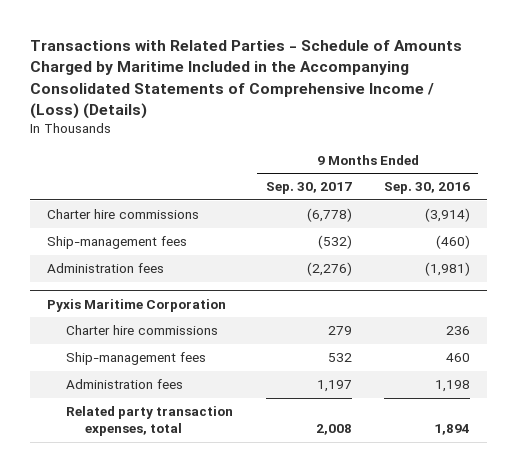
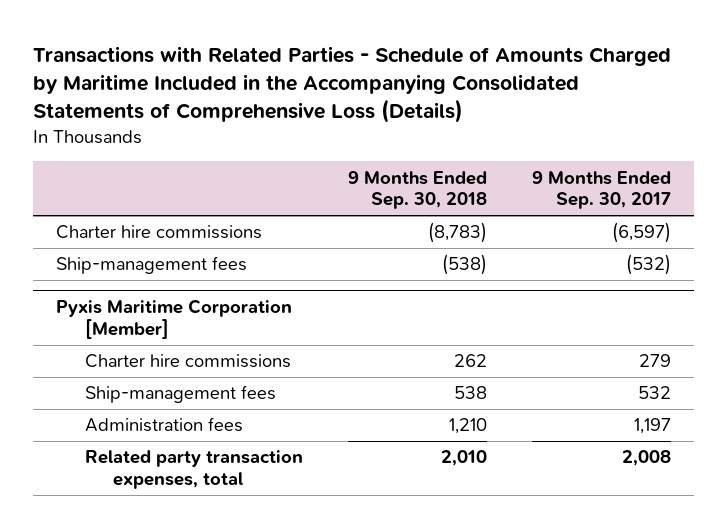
[30,40,463,119] Transactions with Related Parties - Schedule of Amounts Charged by Maritime Included in the Accompanying Consolidated Statements of Comprehensive Income / (Loss) (Details) -> [33,45,672,124] Transactions with Related Parties - Schedule of Amounts Charged by Maritime Included in the Accompanying Consolidated Statements of Comprehensive Loss (Details)
[384,182,471,195] Sep. 30, 2016 -> none
none -> [347,170,487,210] 9 Months Ended Sep. 30, 2018
[306,208,352,223] (6,778) -> [612,222,672,244] (6,597)
[46,263,164,274] Administration fees -> none
[46,298,226,312] Pyxis Maritime Corporation -> [55,299,292,339] Pyxis Maritime Corporation [Member]

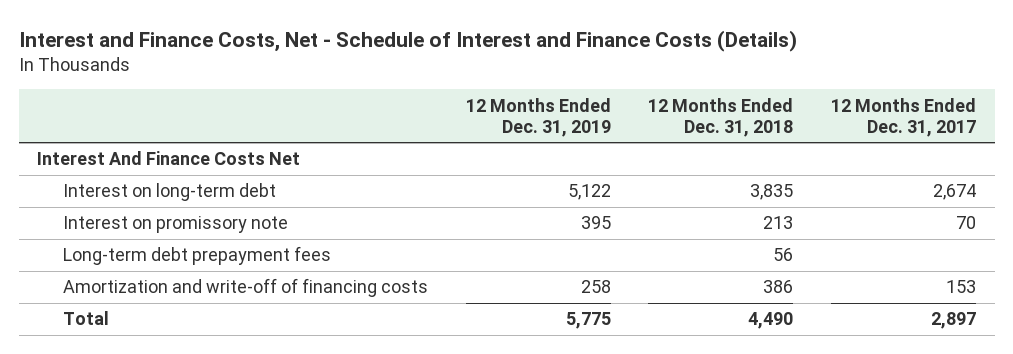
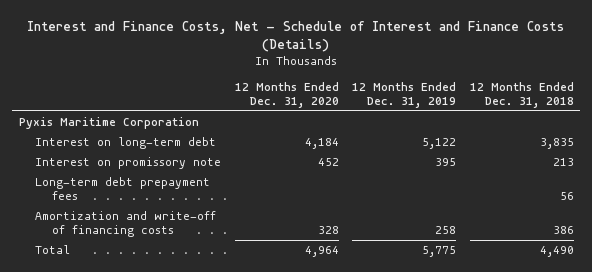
[831,97,977,137] 12 Months Ended Dec. 31, 2017 -> none
none -> [234,81,339,108] 12 Months Ended Dec. 31, 2020
[37,151,301,166] Interest And Finance Costs Net -> [18,117,199,130] Pyxis Maritime Corporation

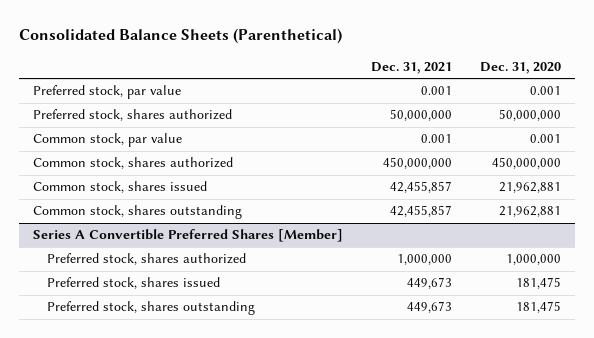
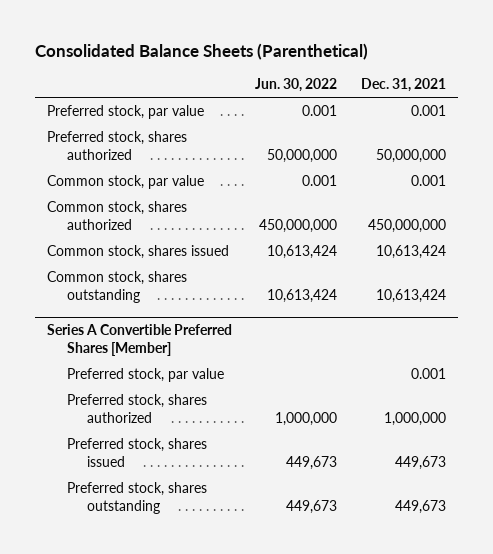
[479,61,561,74] Dec. 31, 2020 -> none
none -> [255,78,338,93] Jun. 30, 2022
[389,181,452,194] 42,455,857 -> [376,245,447,260] 10,613,424
[389,205,452,218] 42,455,857 -> [376,289,447,304] 10,613,424
none -> [66,368,224,383] Preferred stock, par value

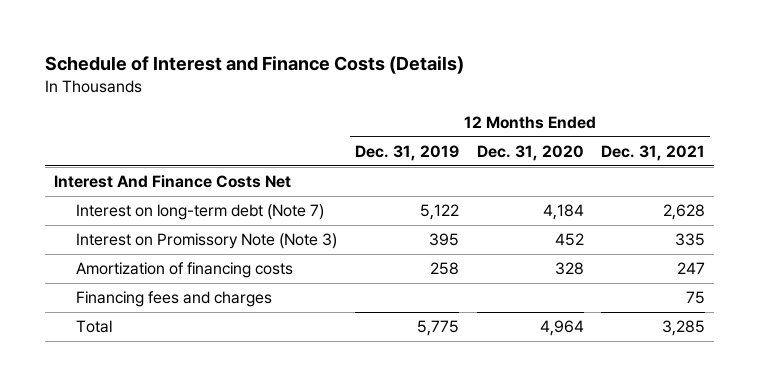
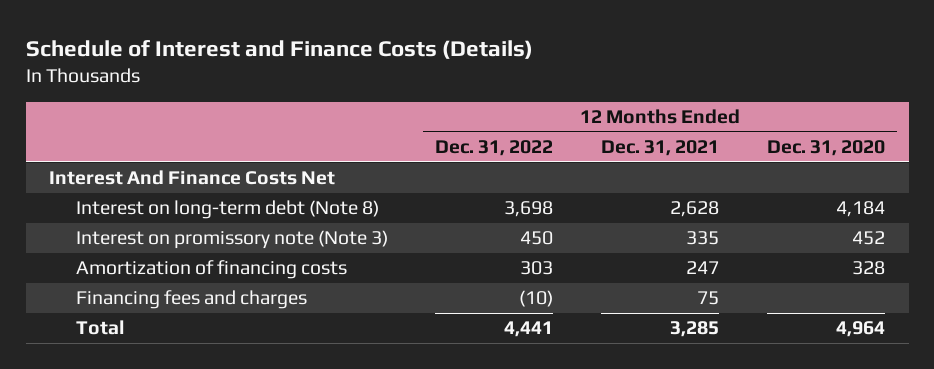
[354,144,459,161] Dec. 31, 2019 -> none
none -> [435,139,554,156] Dec. 31, 2022
[75,204,324,221] Interest on long-term debt (Note 7) -> [75,200,379,220] Interest on long-term debt (Note 8)
[75,233,337,250] Interest on Promissory Note (Note 3) -> [75,230,388,250] Interest on promissory note (Note 3)

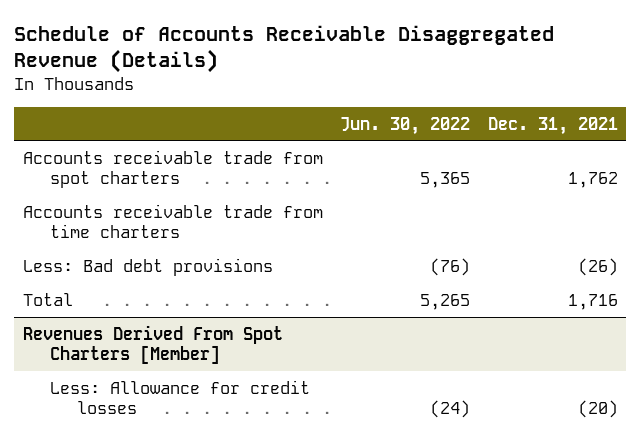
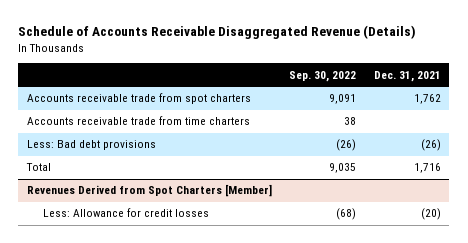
[340,116,471,135] Jun. 30, 2022 -> none
none -> [289,70,357,82] Sep. 30, 2022
[22,324,283,365] Revenues Derived From Spot Charters [Member] -> [26,184,272,198] Revenues Derived from Spot Charters [Member]

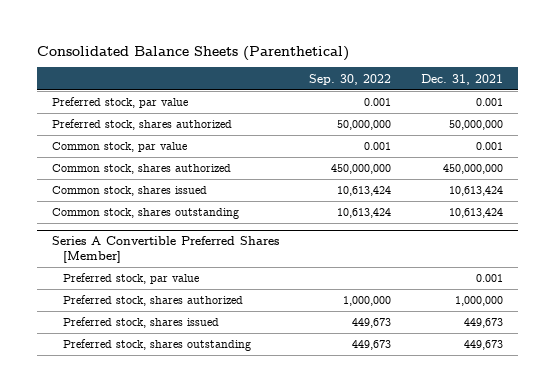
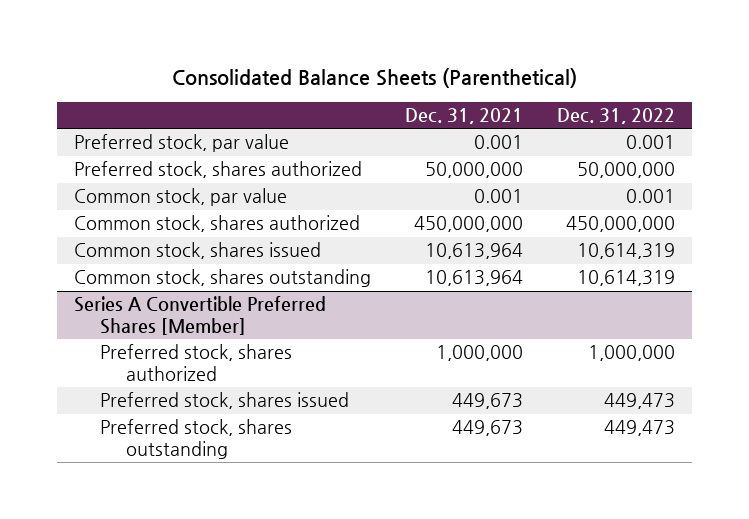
[308,73,391,85] Sep. 30, 2022 -> none
none -> [556,107,675,124] Dec. 31, 2022
[448,186,503,197] 10,613,424 -> [424,243,523,260] 10,613,964
[448,208,503,219] 10,613,424 -> [424,270,523,287] 10,613,964
[63,273,200,285] Preferred stock, par value -> none

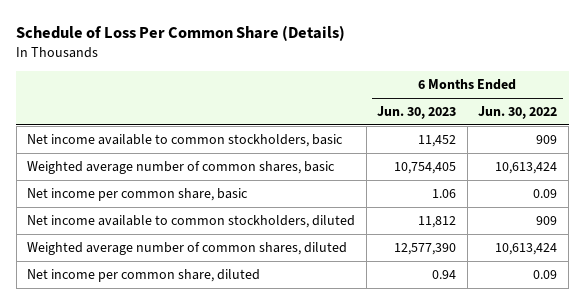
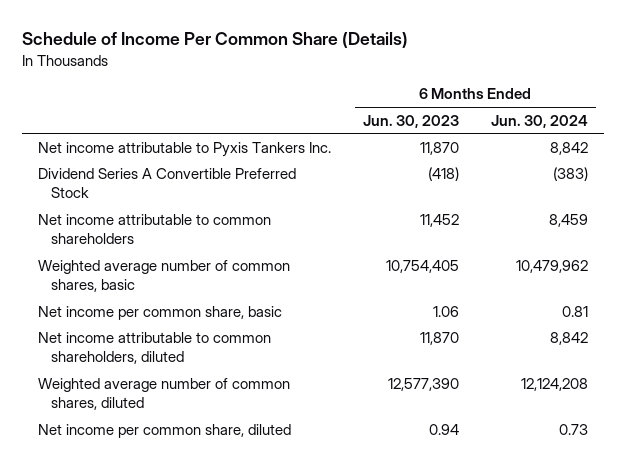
[16,25,346,42] Schedule of Loss Per Common Share (Details) -> [21,32,408,49] Schedule of Income Per Common Share (Details)
[478,106,558,120] Jun. 30, 2022 -> none
none -> [490,114,588,128] Jun. 30, 2024
none -> [37,141,331,157] Net income attributable to Pyxis Tankers Inc.
none -> [37,167,296,199] Dividend Series A Convertible Preferred Stock
[27,134,344,148] Net income available to common stockholders, basic -> [37,213,271,245] Net income attributable to common shareholders
[27,215,356,229] Net income available to common stockholders, diluted -> [37,331,271,365] Net income attributable to common shareholders, diluted
[418,216,457,229] 11,812 -> [419,331,459,345] 11,870

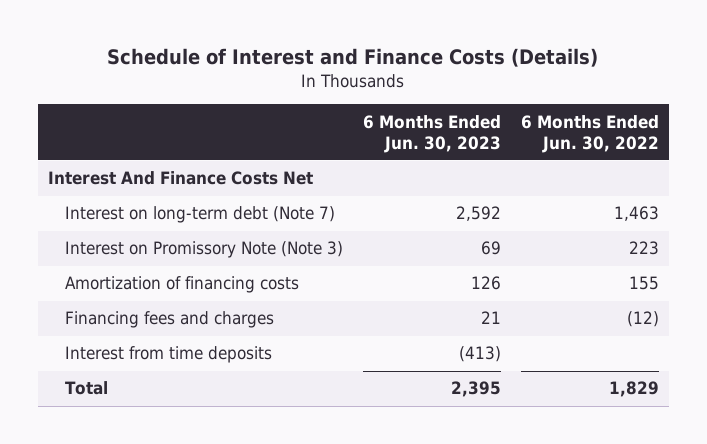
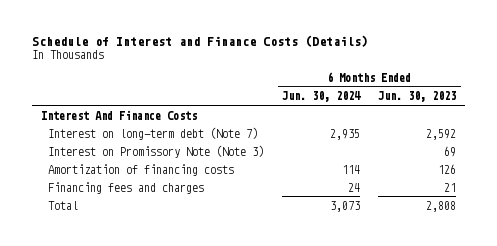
[520,114,659,153] 6 Months Ended Jun. 30, 2022 -> none
none -> [282,91,362,103] Jun. 30, 2024
[47,171,313,186] Interest And Finance Costs Net -> [40,109,197,120] Interest And Finance Costs
[65,346,273,364] Interest from time deposits -> none
[450,381,501,398] 2,395 -> [426,200,457,212] 2,808

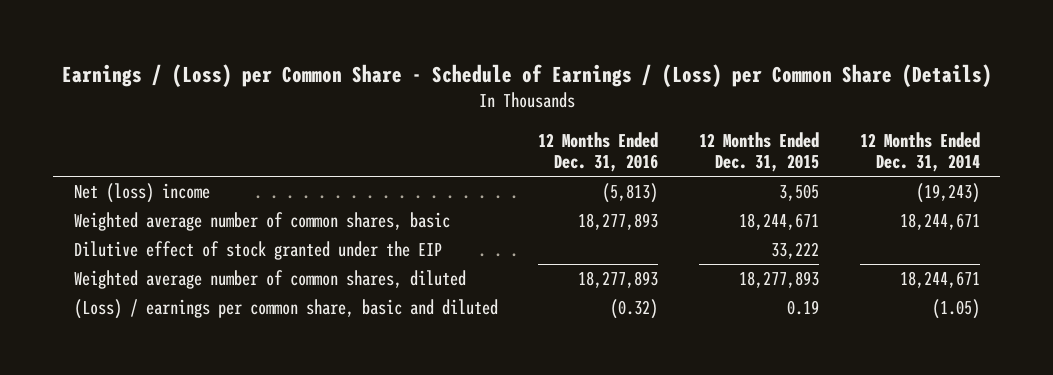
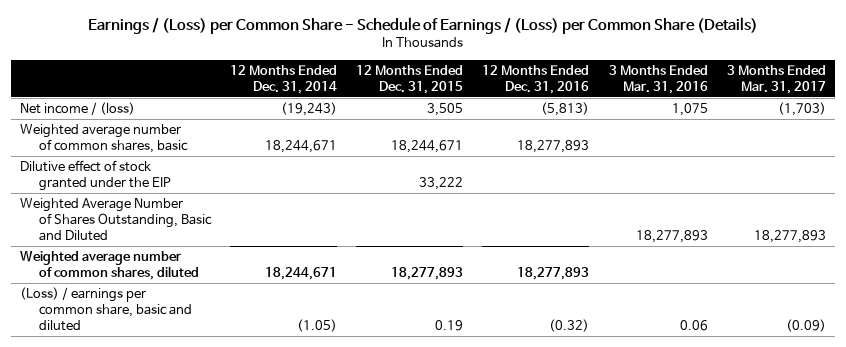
none -> [608,64,708,94] 3 Months Ended Mar. 31, 2016
none -> [726,64,826,94] 3 Months Ended Mar. 31, 2017
[73,183,210,204] Net (loss) income -> [20,101,136,115] Net income / (loss)
none -> [20,197,212,242] Weighted Average Number of Shares Outstanding, Basic and Diluted

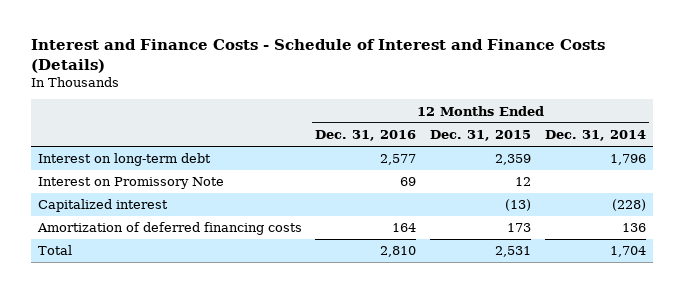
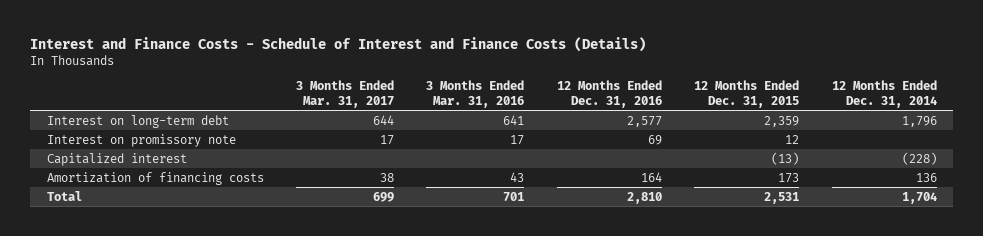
none -> [296,79,395,108] 3 Months Ended Mar. 31, 2017
none -> [426,79,525,108] 3 Months Ended Mar. 31, 2016
[37,177,224,190] Interest on Promissory Note -> [46,133,236,147] Interest on promissory note
[36,222,302,236] Amortization of deferred financing costs -> [46,171,264,185] Amortization of financing costs

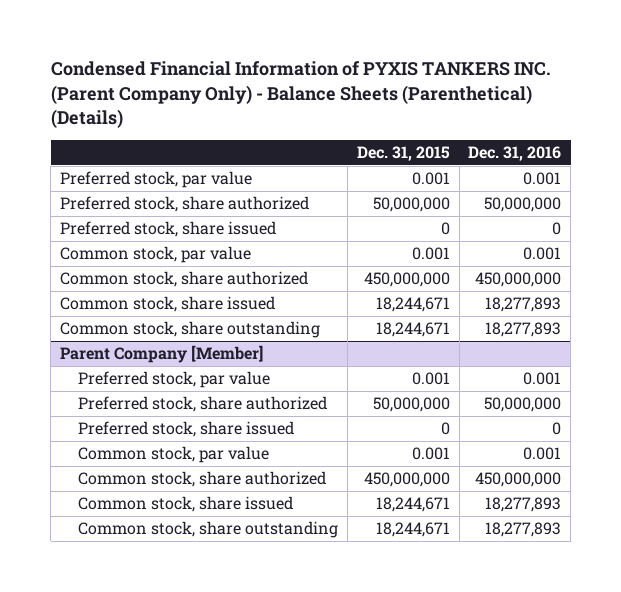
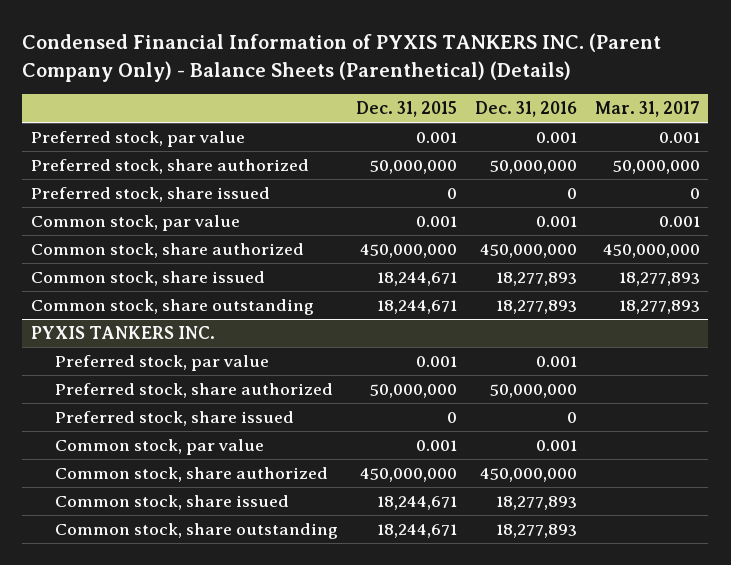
none -> [594,101,700,118] Mar. 31, 2017
[60,344,264,363] Parent Company [Member] -> [30,325,215,339] PYXIS TANKERS INC.

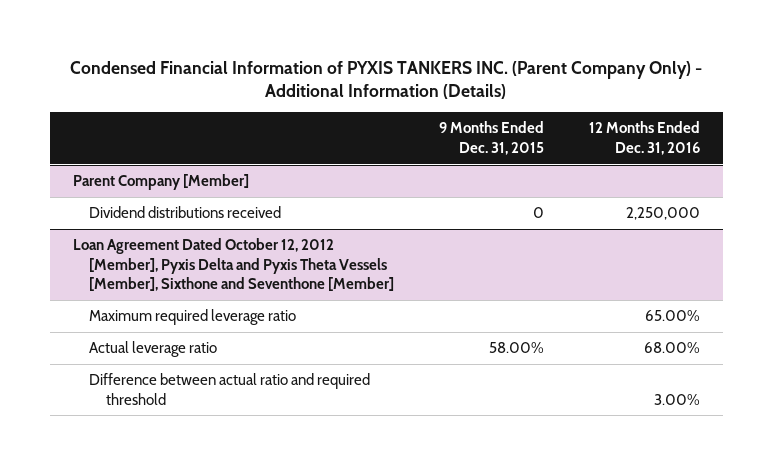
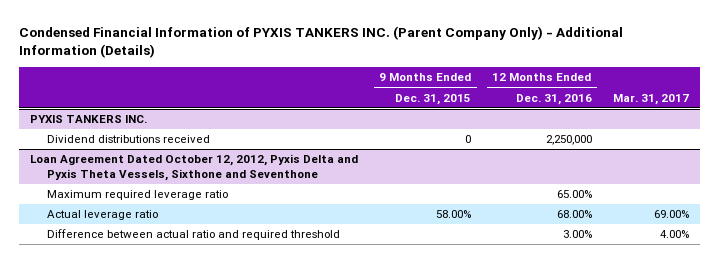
none -> [613,93,690,105] Mar. 31, 2017
[72,174,249,191] Parent Company [Member] -> [29,115,147,124] PYXIS TANKERS INC.
[72,238,395,292] Loan Agreement Dated October 12, 2012 [Member], Pyxis Delta and Pyxis Theta Vessels [Member], Sixthone and Seventhone [Member] -> [29,154,358,181] Loan Agreement Dated October 12, 2012, Pyxis Delta and Pyxis Theta Vessels, Sixthone and Seventhone

